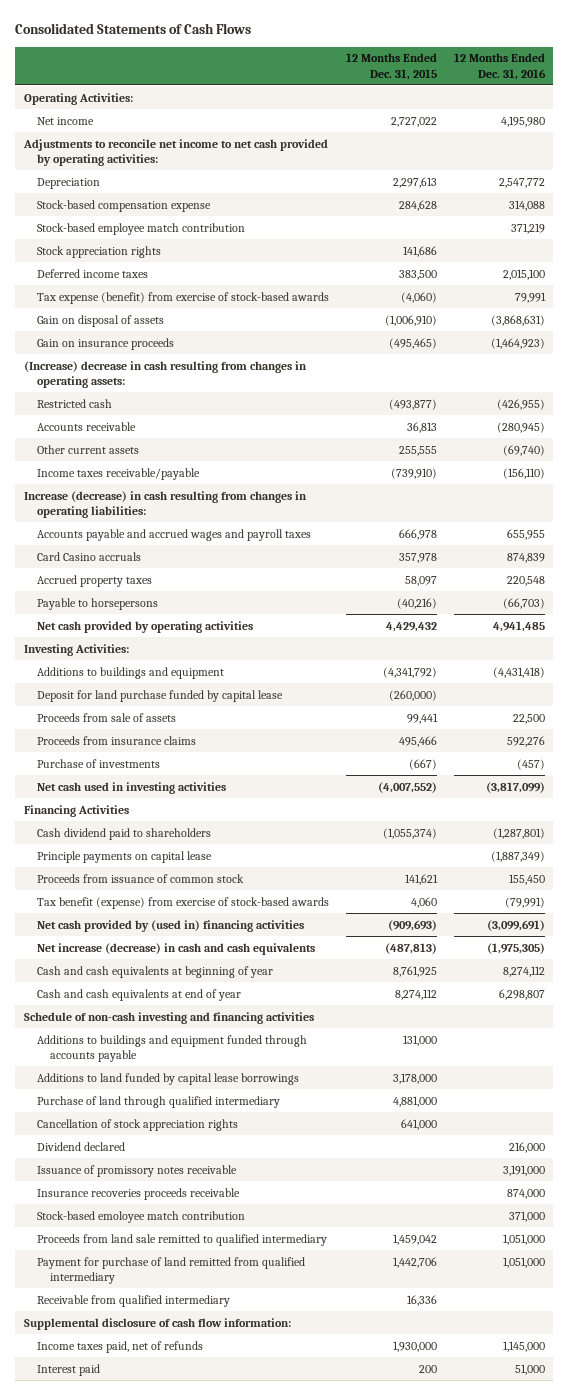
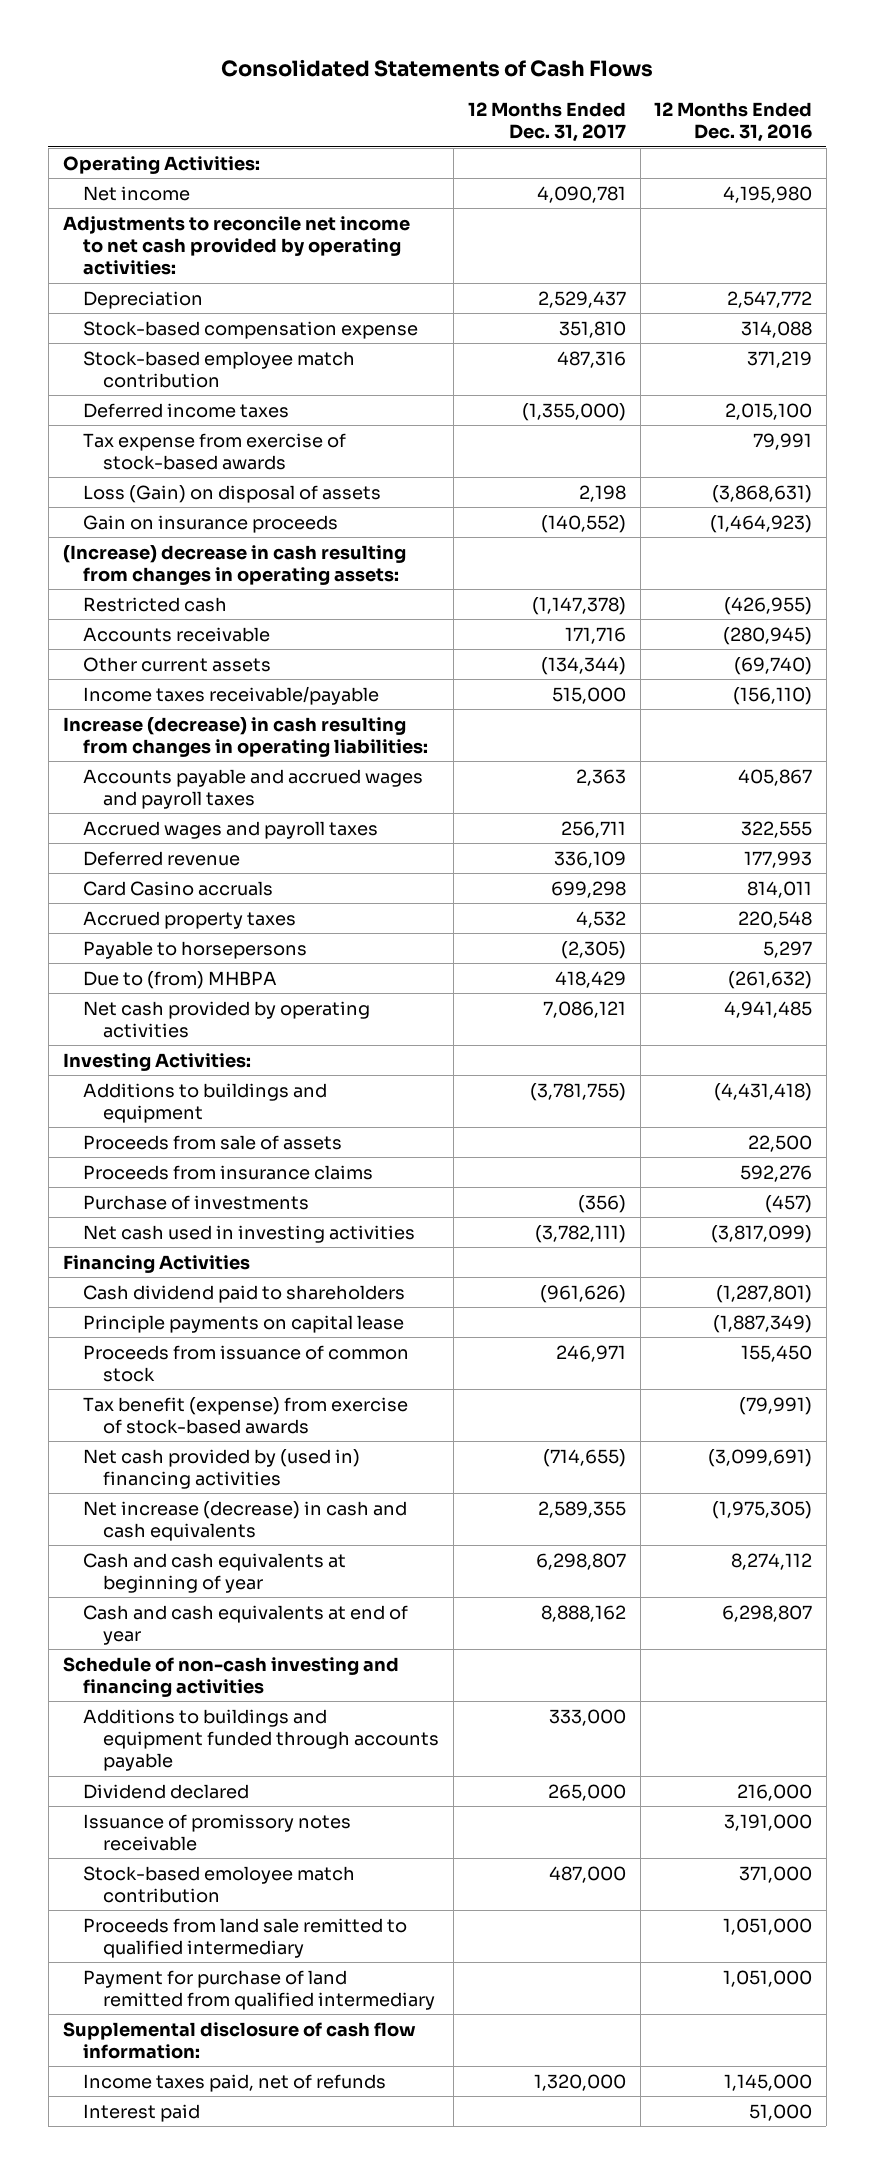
[345,53,437,80] 12 Months Ended Dec. 31, 2015 -> none
none -> [467,102,626,143] 12 Months Ended Dec. 31, 2017
[36,245,161,258] Stock appreciation rights -> none
[36,291,329,304] Tax expense (benefit) from exercise of stock-based awards -> [82,432,346,470] Tax expense from exercise of stock-based awards
[36,314,164,327] Gain on disposal of assets -> [82,484,381,503] Loss (Gain) on disposal of assets
[506,528,545,540] 655,955 -> [738,768,813,786] 405,867
none -> [82,820,378,839] Accrued wages and payroll taxes
none -> [82,850,240,866] Deferred revenue
[506,552,545,563] 874,839 -> [747,880,813,898] 814,011
[502,597,545,609] (66,703) -> [763,940,813,958] 5,297
none -> [82,970,277,989] Due to (from) MHBPA
[36,689,283,702] Deposit for land purchase funded by capital lease -> none
[36,1072,299,1085] Additions to land funded by capital lease borrowings -> none
[36,1095,280,1108] Purchase of land through qualified intermediary -> none
[36,1118,238,1131] Cancellation of stock appreciation rights -> none
[36,1187,240,1200] Insurance recoveries proceeds receivable -> none
[36,1294,230,1307] Receivable from qualified intermediary -> none

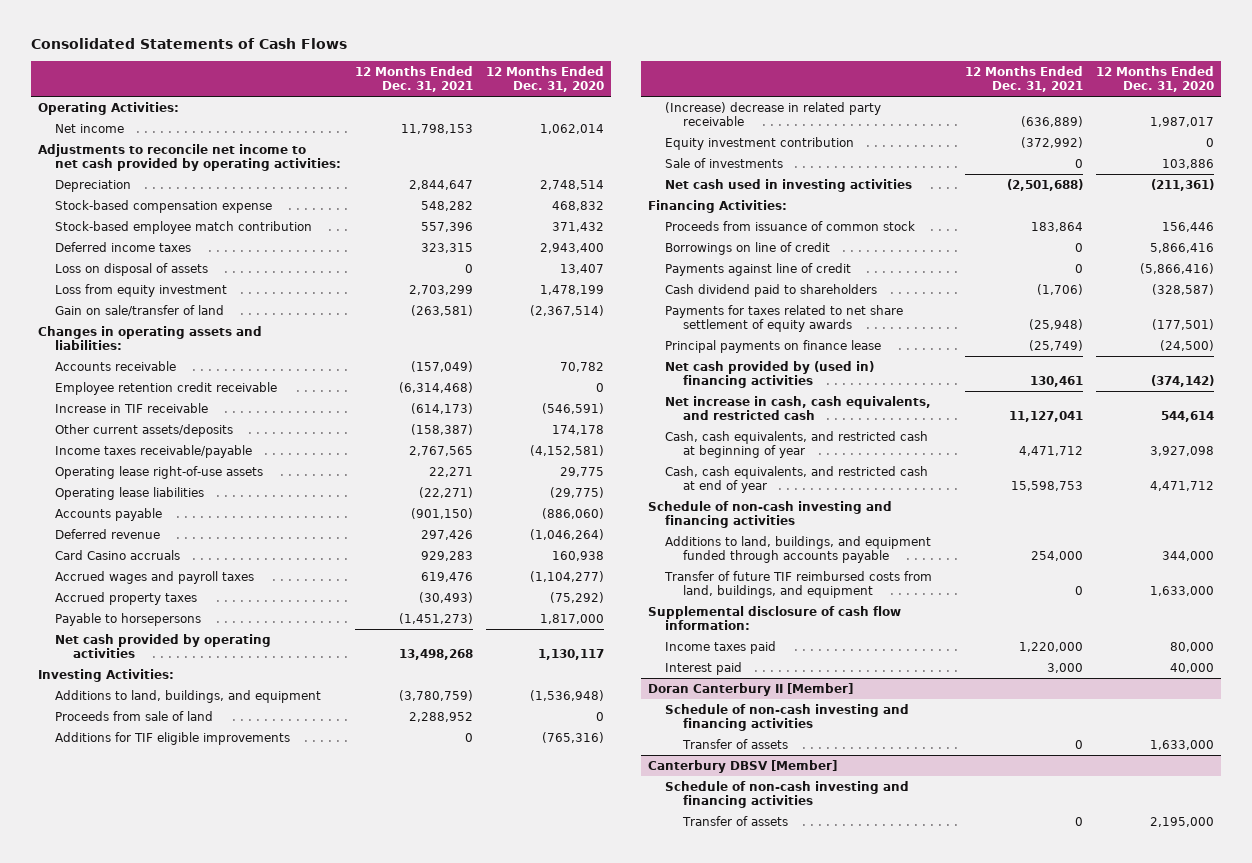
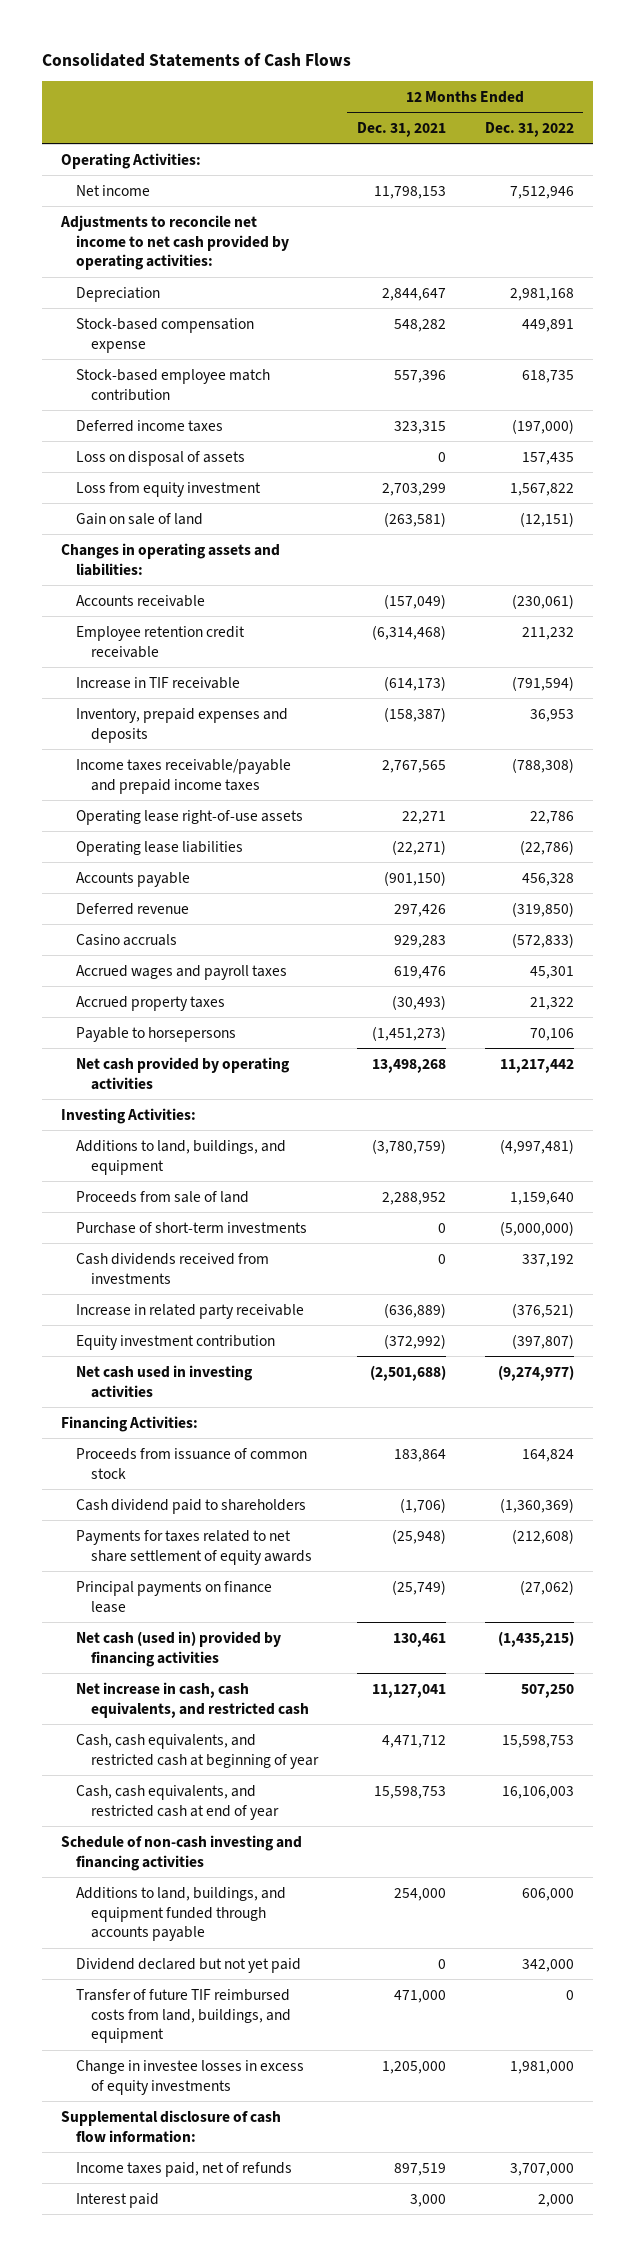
[486,65,605,93] 12 Months Ended Dec. 31, 2020 -> none
none -> [484,121,574,137] Dec. 31, 2022
[55,304,225,316] Gain on sale/transfer of land -> [76,512,204,525] Gain on sale of land
[55,423,234,437] Other current assets/deposits -> [76,707,289,743] Inventory, prepaid expenses and deposits
[55,444,253,458] Income taxes receivable/payable -> [76,758,292,794] Income taxes receivable/payable and prepaid income taxes
[55,549,181,560] Card Casino accruals -> [76,933,178,946] Casino accruals
[55,731,291,745] Additions for TIF eligible improvements -> none
none -> [76,1221,308,1234] Purchase of short-term investments
none -> [76,1252,270,1284] Cash dividends received from investments
[665,101,882,126] (Increase) decrease in related party receivable -> [76,1303,305,1319] Increase in related party receivable
[665,157,784,168] Sale of investments -> none
[665,241,831,255] Borrowings on line of credit -> none
[665,262,852,276] Payments against line of credit -> none
[665,360,875,388] Net cash provided by (used in) financing activities -> [76,1630,282,1667] Net cash (used in) provided by financing activities
none -> [76,1957,302,1973] Dividend declared but not yet paid
[1074,585,1083,595] 0 -> [394,1989,447,2003] 471,000
none -> [76,2059,305,2095] Change in investee losses in excess of equity investments
[665,640,777,654] Income taxes paid -> [76,2161,293,2177] Income taxes paid, net of refunds
[1018,641,1083,652] 1,220,000 -> [394,2162,447,2176] 897,519
[647,682,853,696] Doran Canterbury II [Member] -> none
[665,703,910,731] Schedule of non-cash investing and financing activities -> none
[682,738,789,749] Transfer of assets -> none
[647,759,837,773] Canterbury DBSV [Member] -> none
[665,780,910,808] Schedule of non-cash investing and financing activities -> none
[682,815,789,826] Transfer of assets -> none

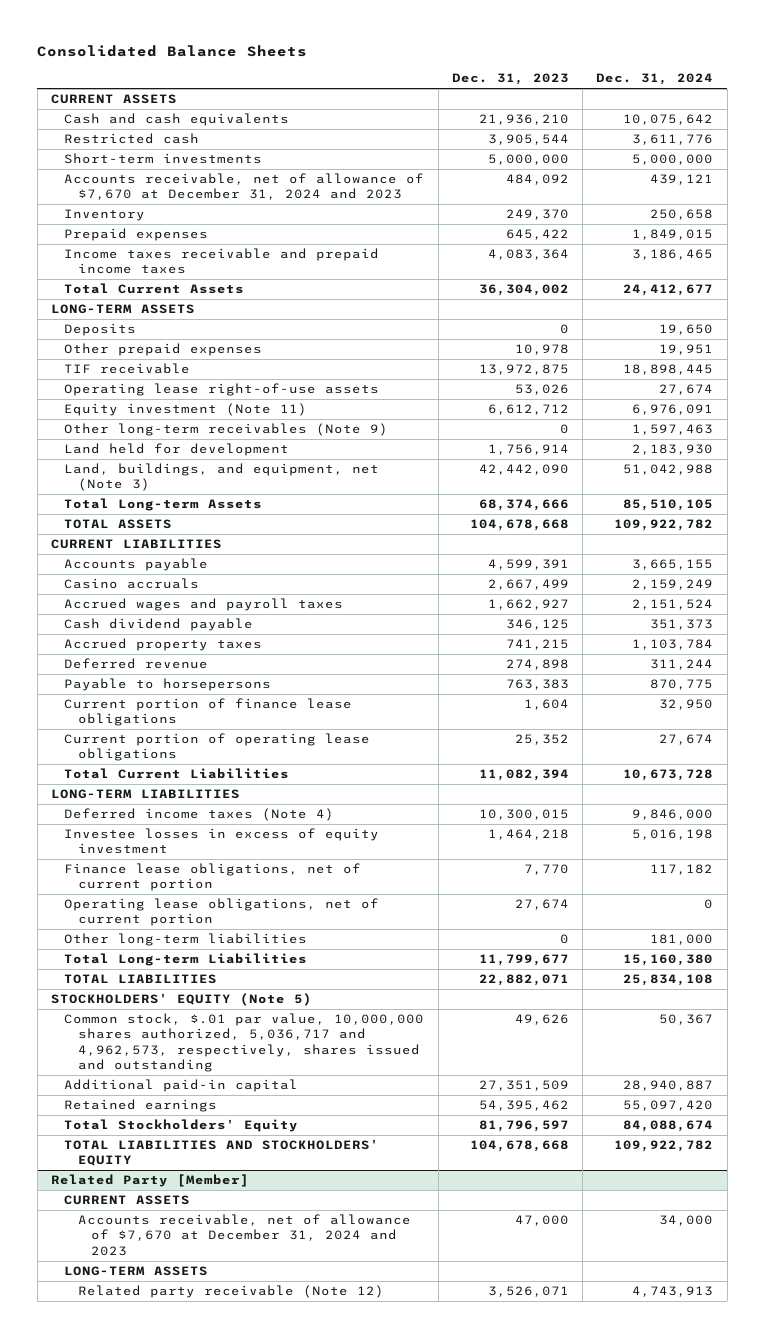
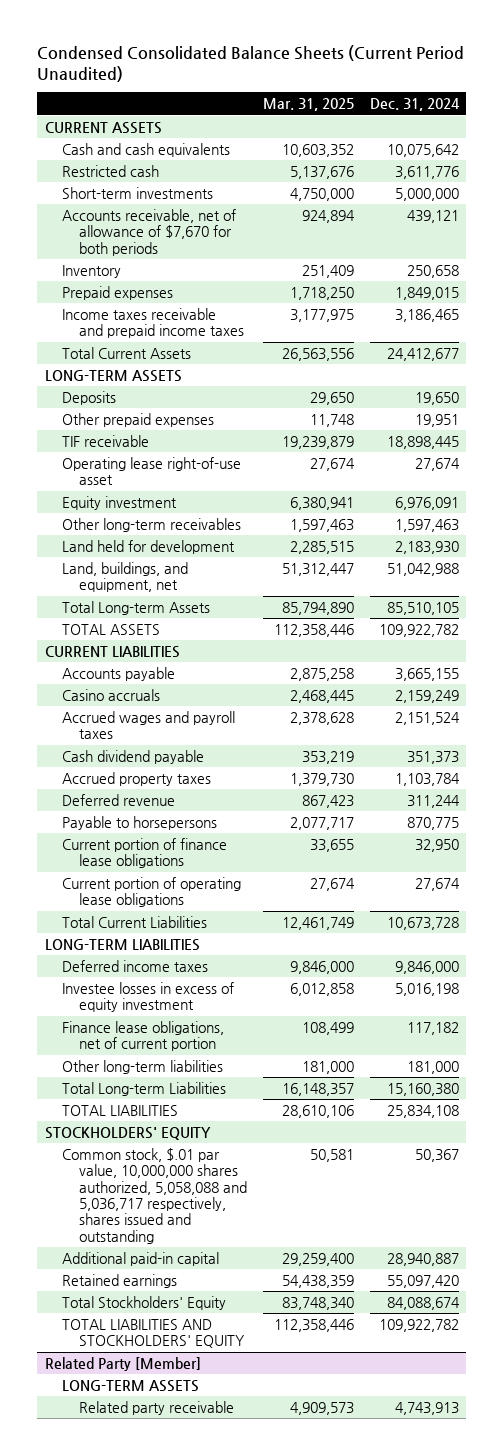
[37,45,308,58] Consolidated Balance Sheets -> [37,45,465,82] Condensed Consolidated Balance Sheets (Current Period Unaudited)
[451,73,569,86] Dec. 31, 2023 -> none
none -> [263,98,355,112] Mar. 31, 2025
[64,173,425,201] Accounts receivable, net of allowance of $7,670 at December 31, 2024 and 2023 -> [62,208,237,256] Accounts receivable, net of allowance of $7,670 for both periods
[64,383,380,397] Operating lease right-of-use assets -> [62,456,242,486] Operating lease right-of-use asset
[64,403,308,417] Equity investment (Note 11) -> [62,495,178,510] Equity investment
[64,423,389,437] Other long-term receivables (Note 9) -> [62,517,242,532] Other long-term receivables
[64,463,380,492] Land, buildings, and equipment, net (Note 3) -> [62,561,189,593] Land, buildings, and equipment, net
[64,808,335,822] Deferred income taxes (Note 4) -> [62,959,209,972] Deferred income taxes
[64,898,380,927] Operating lease obligations, net of current portion -> none
[51,993,313,1007] STOCKHOLDERS' EQUITY (Note 5) -> [45,1126,212,1140] STOCKHOLDERS' EQUITY
[64,1013,425,1072] Common stock, $.01 par value, 10,000,000 shares authorized, 5,036,717 and 4,962,573, respectively, shares issued and outstanding -> [62,1147,248,1244] Common stock, $.01 par value, 10,000,000 shares authorized, 5,058,088 and 5,036,717 respectively, shares issued and outstanding
[64,1195,191,1206] CURRENT ASSETS -> none
[77,1214,411,1256] Accounts receivable, net of allowance of $7,670 at December 31, 2024 and 2023 -> none
[77,1285,384,1299] Related party receivable (Note 12) -> [79,1400,235,1415] Related party receivable

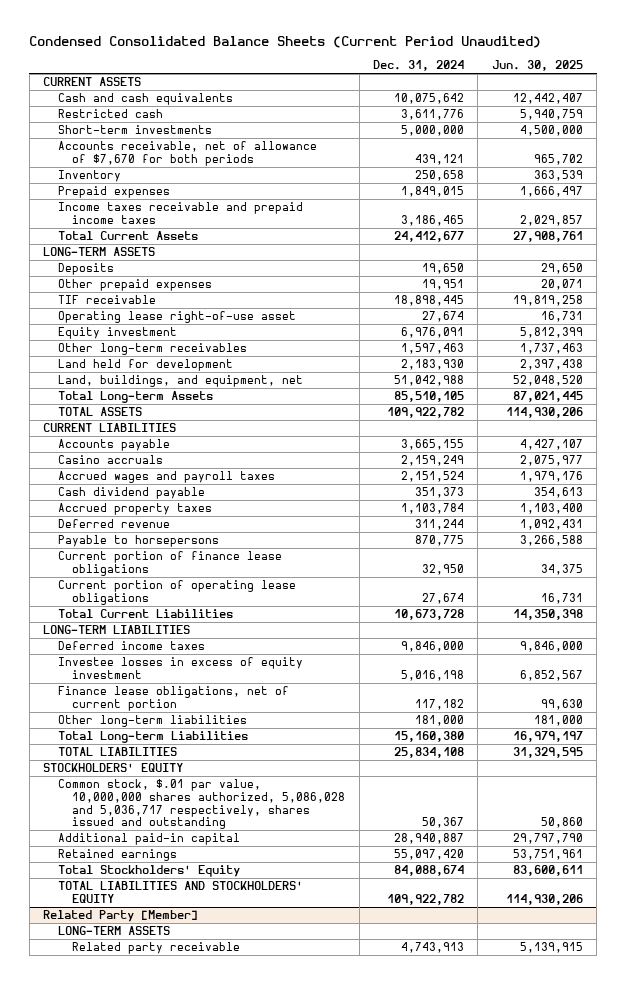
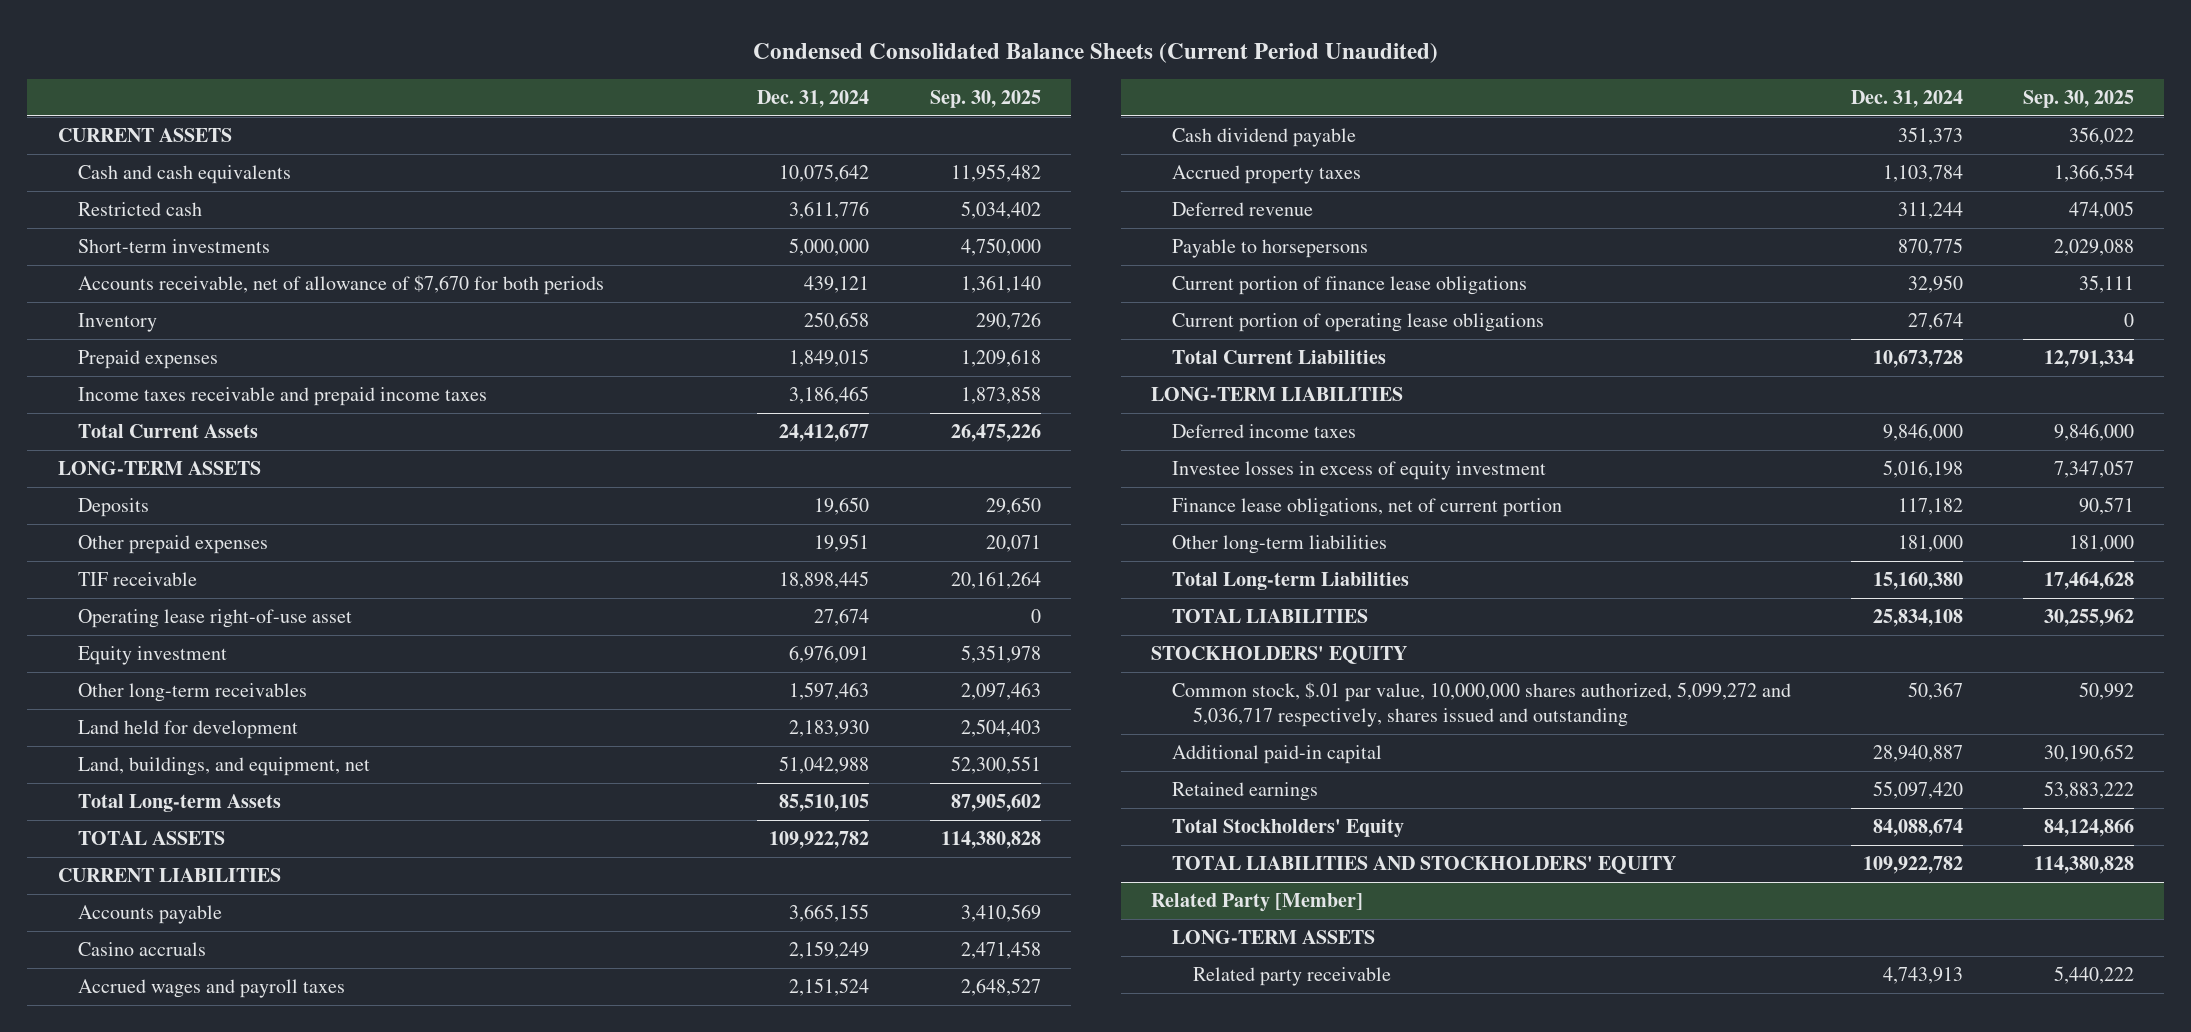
[491,60,583,72] Jun. 30, 2025 -> none
none -> [929,90,1041,109] Sep. 30, 2025
[57,779,346,830] Common stock, $.01 par value, 10,000,000 shares authorized, 5,086,028 and 5,036,717 respectively, shares issued and outstanding -> [1171,682,1791,728] Common stock, $.01 par value, 10,000,000 shares authorized, 5,099,272 and 5,036,717 respectively, shares issued and outstanding

